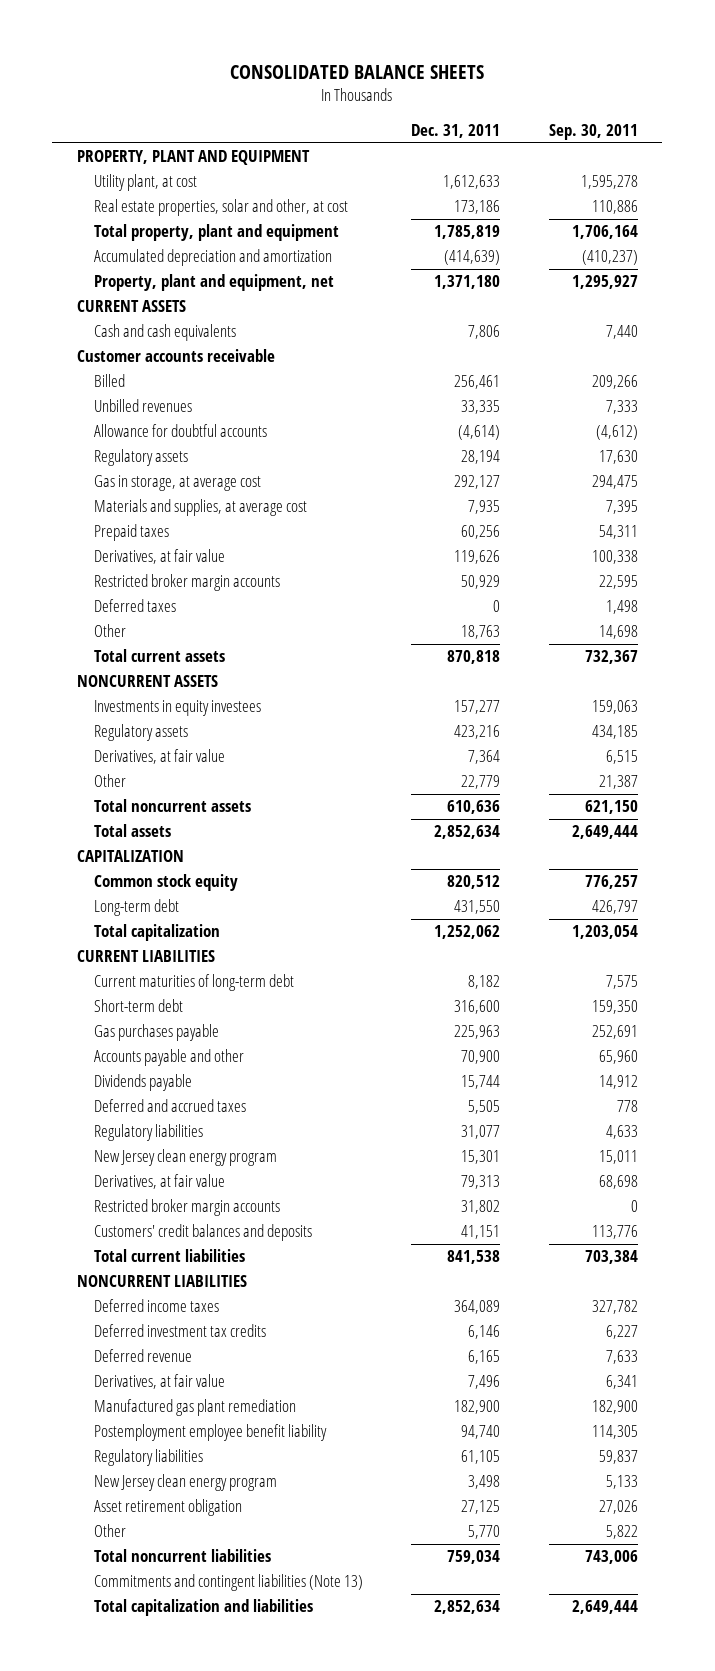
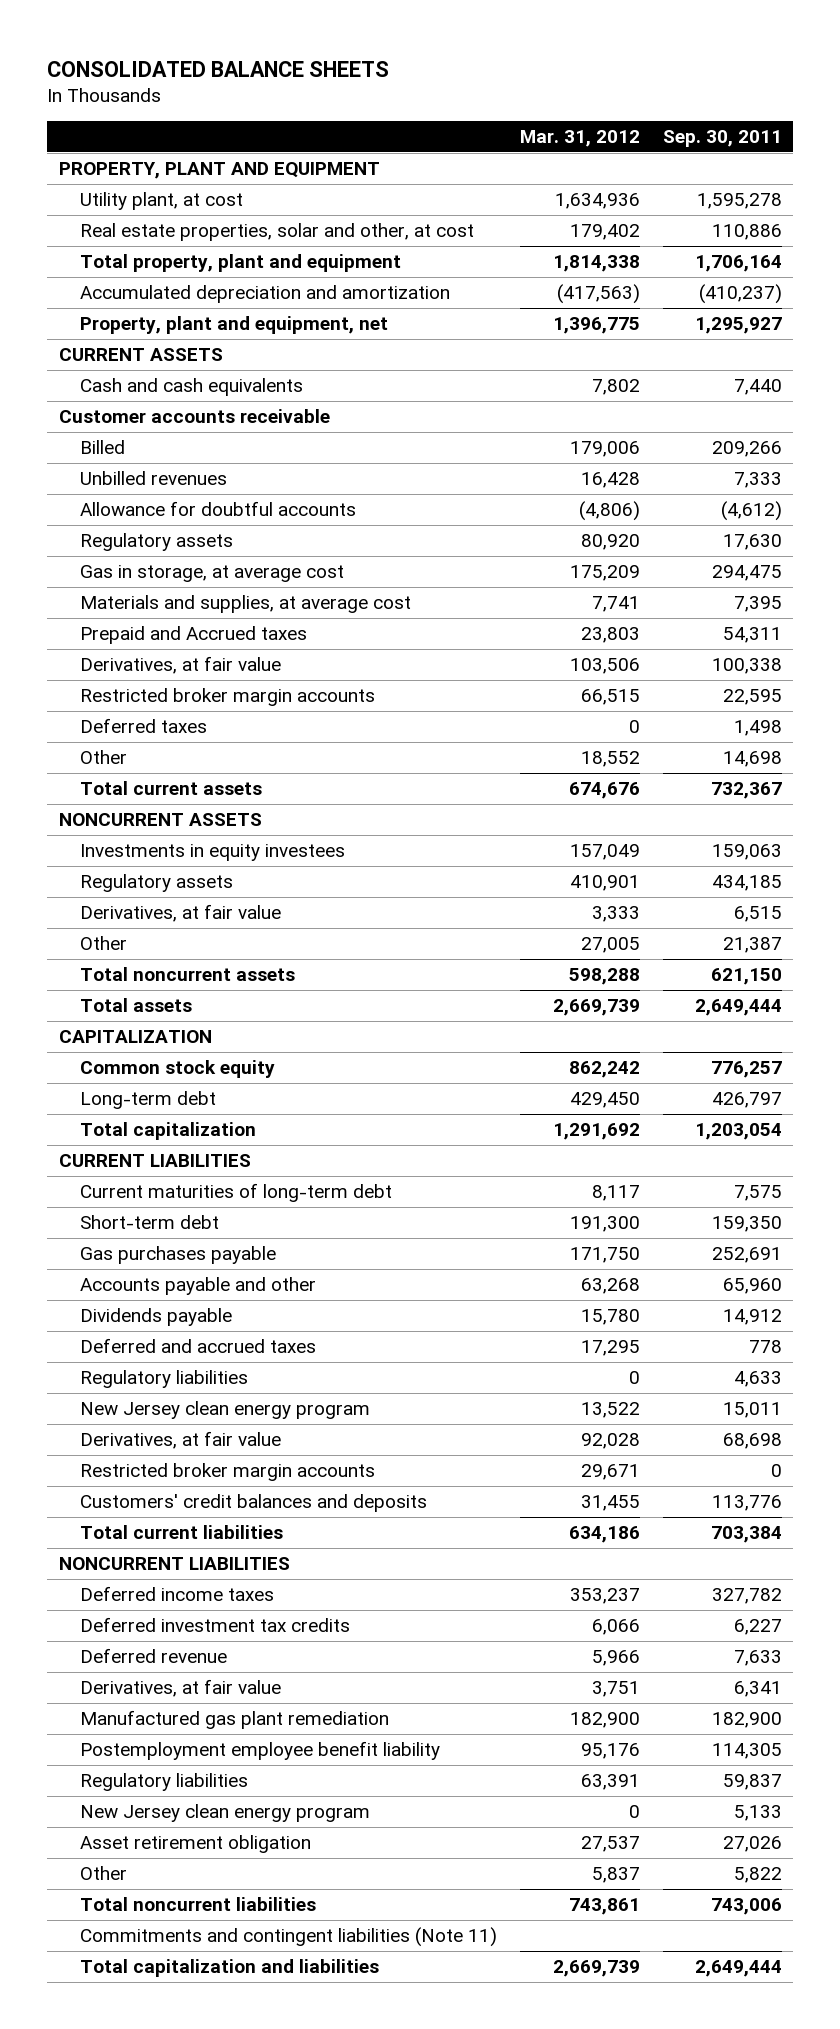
[411,124,501,139] Dec. 31, 2011 -> none
none -> [519,129,640,147] Mar. 31, 2012
[93,524,169,542] Prepaid taxes -> [79,626,307,645] Prepaid and Accrued taxes
[93,1574,363,1592] Commitments and contingent liabilities (Note 13) -> [79,1927,497,1948] Commitments and contingent liabilities (Note 11)

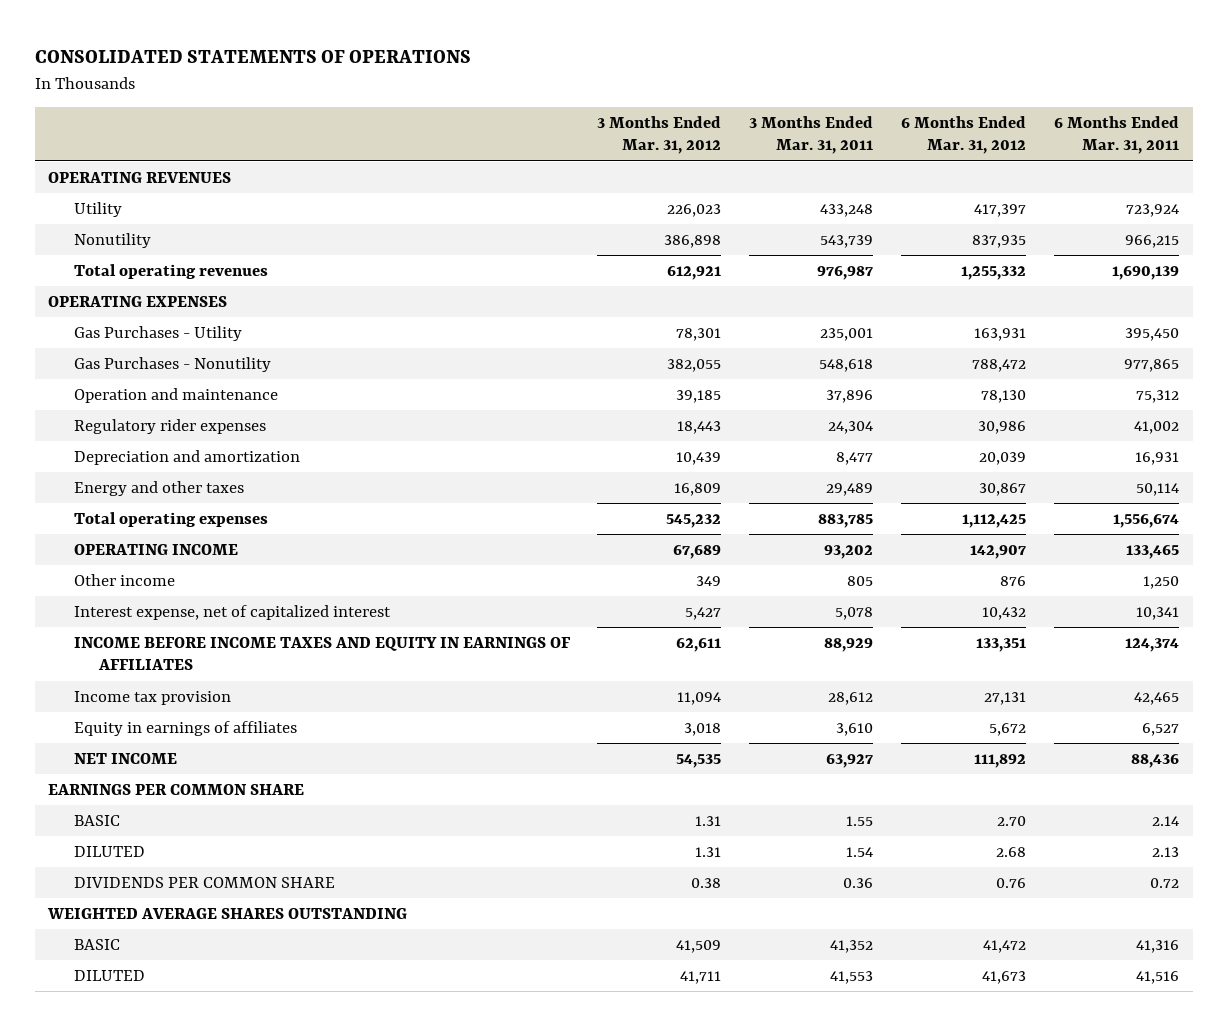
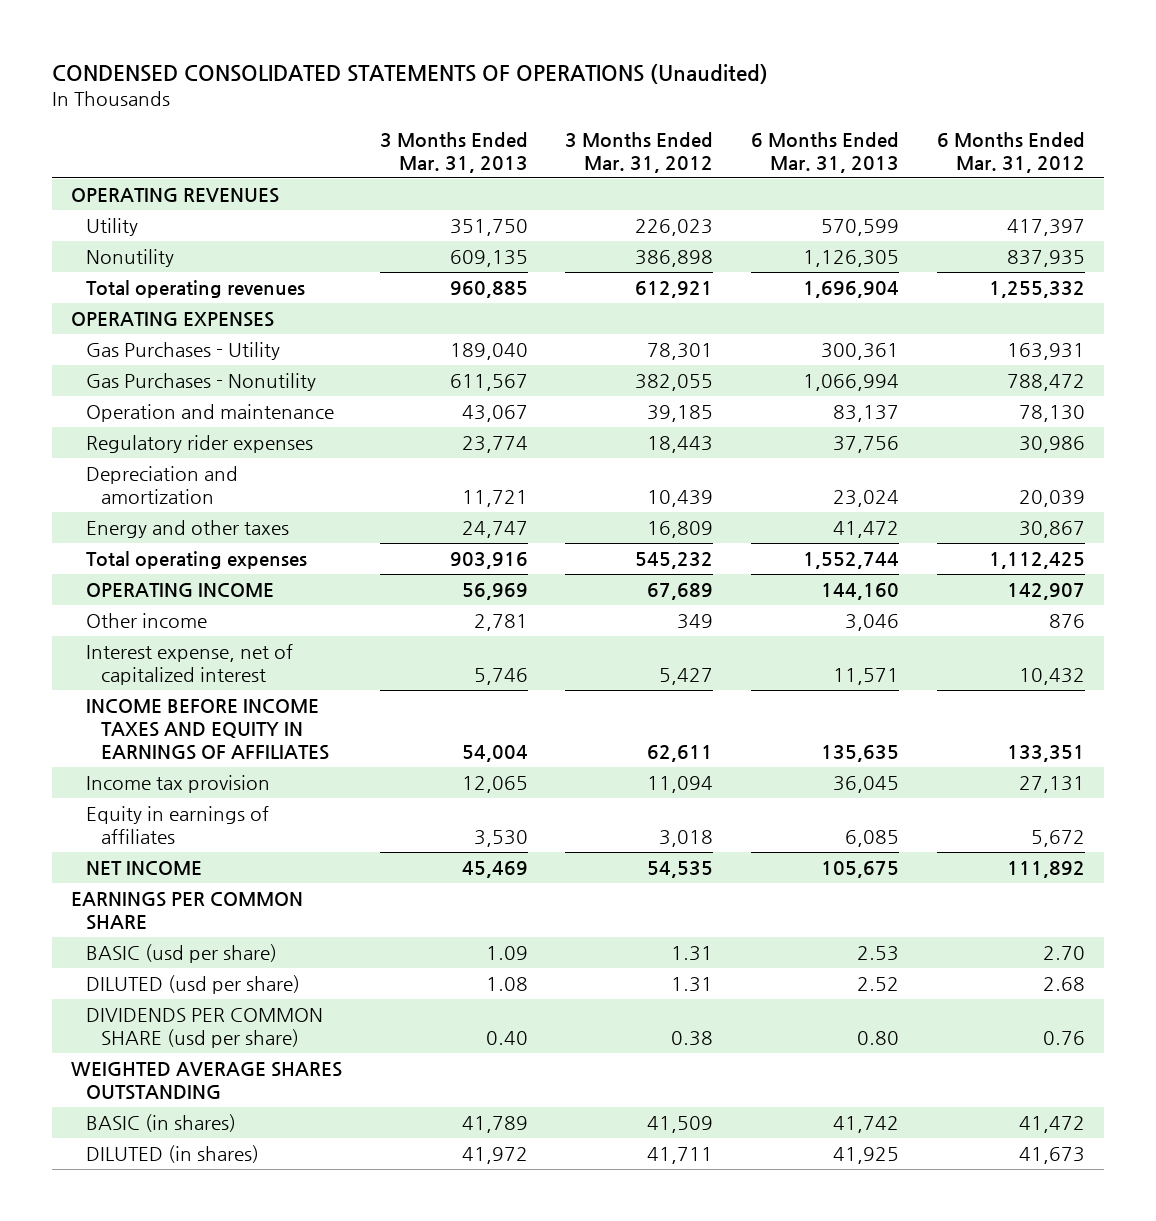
[34,50,471,64] CONSOLIDATED STATEMENTS OF OPERATIONS -> [51,64,768,85] CONDENSED CONSOLIDATED STATEMENTS OF OPERATIONS (Unaudited)
[749,116,874,155] 3 Months Ended Mar. 31, 2011 -> none
[1054,116,1180,155] 6 Months Ended Mar. 31, 2011 -> none
none -> [379,131,528,173] 3 Months Ended Mar. 31, 2013
none -> [751,131,900,173] 6 Months Ended Mar. 31, 2013
[73,815,120,827] BASIC -> [85,944,277,964] BASIC (usd per share)
[73,846,145,858] DILUTED -> [85,975,300,995] DILUTED (usd per share)
[73,877,335,889] DIVIDENDS PER COMMON SHARE -> [85,1008,323,1049] DIVIDENDS PER COMMON SHARE (usd per share)
[73,939,120,951] BASIC -> [85,1114,236,1133] BASIC (in shares)
[73,970,145,982] DILUTED -> [85,1145,259,1164] DILUTED (in shares)

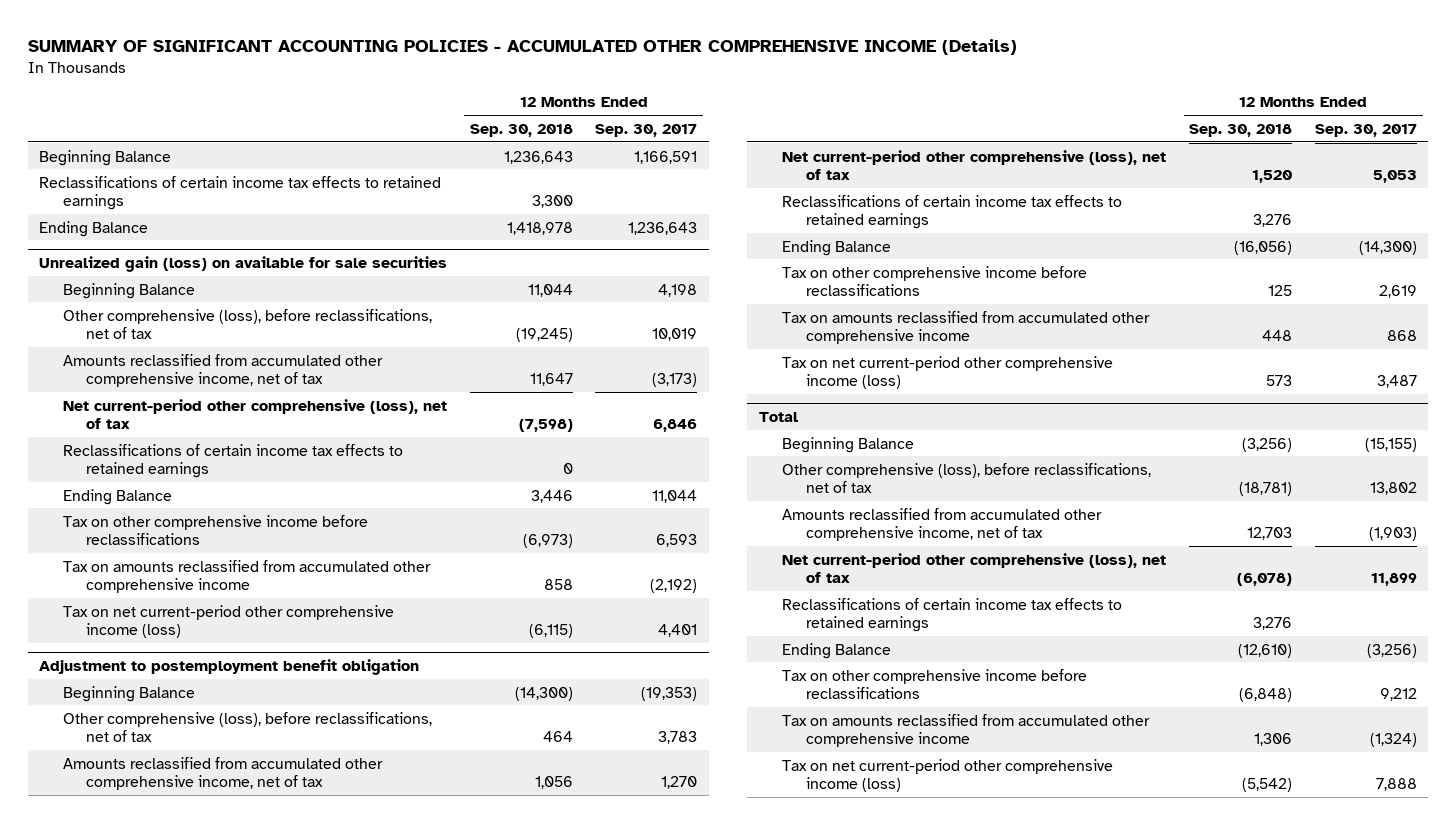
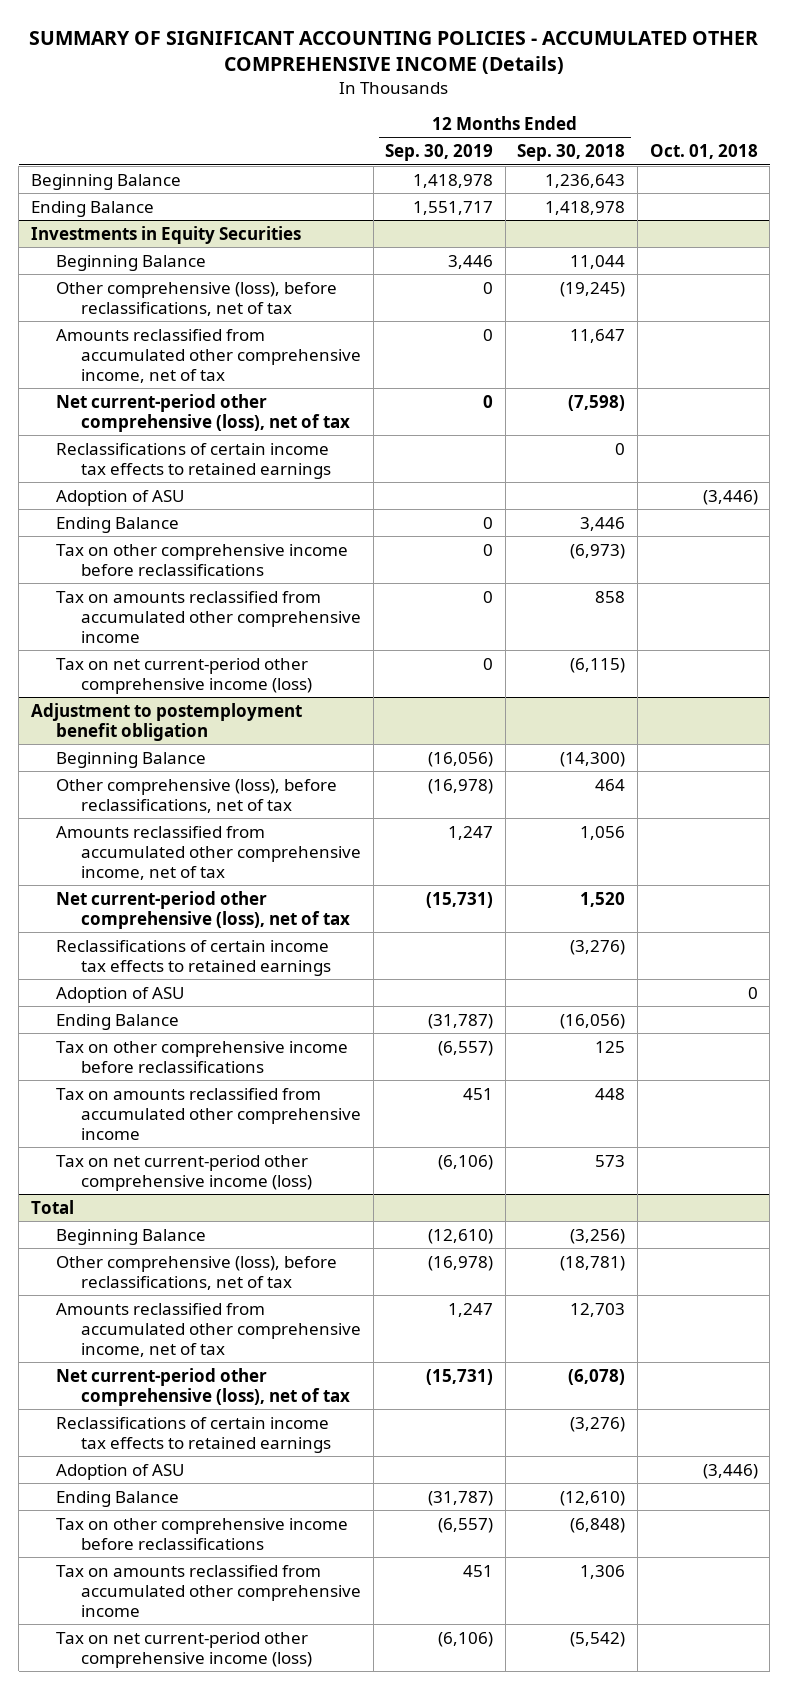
[595,123,698,137] Sep. 30, 2017 -> none
none -> [385,144,494,162] Sep. 30, 2019
none -> [649,144,758,160] Oct. 01, 2018
[39,175,442,211] Reclassifications of certain income tax effects to retained earnings -> none
[39,255,448,272] Unrealized gain (loss) on available for sale securities -> none
none -> [30,225,301,244] Investments in Equity Securities
none -> [55,489,184,506] Adoption of ASU
[1253,214,1293,228] 3,276 -> [570,939,626,955] (3,276)
none -> [55,986,184,1003] Adoption of ASU
[1253,617,1293,631] 3,276 -> [570,1416,626,1432] (3,276)
none -> [55,1463,184,1480] Adoption of ASU

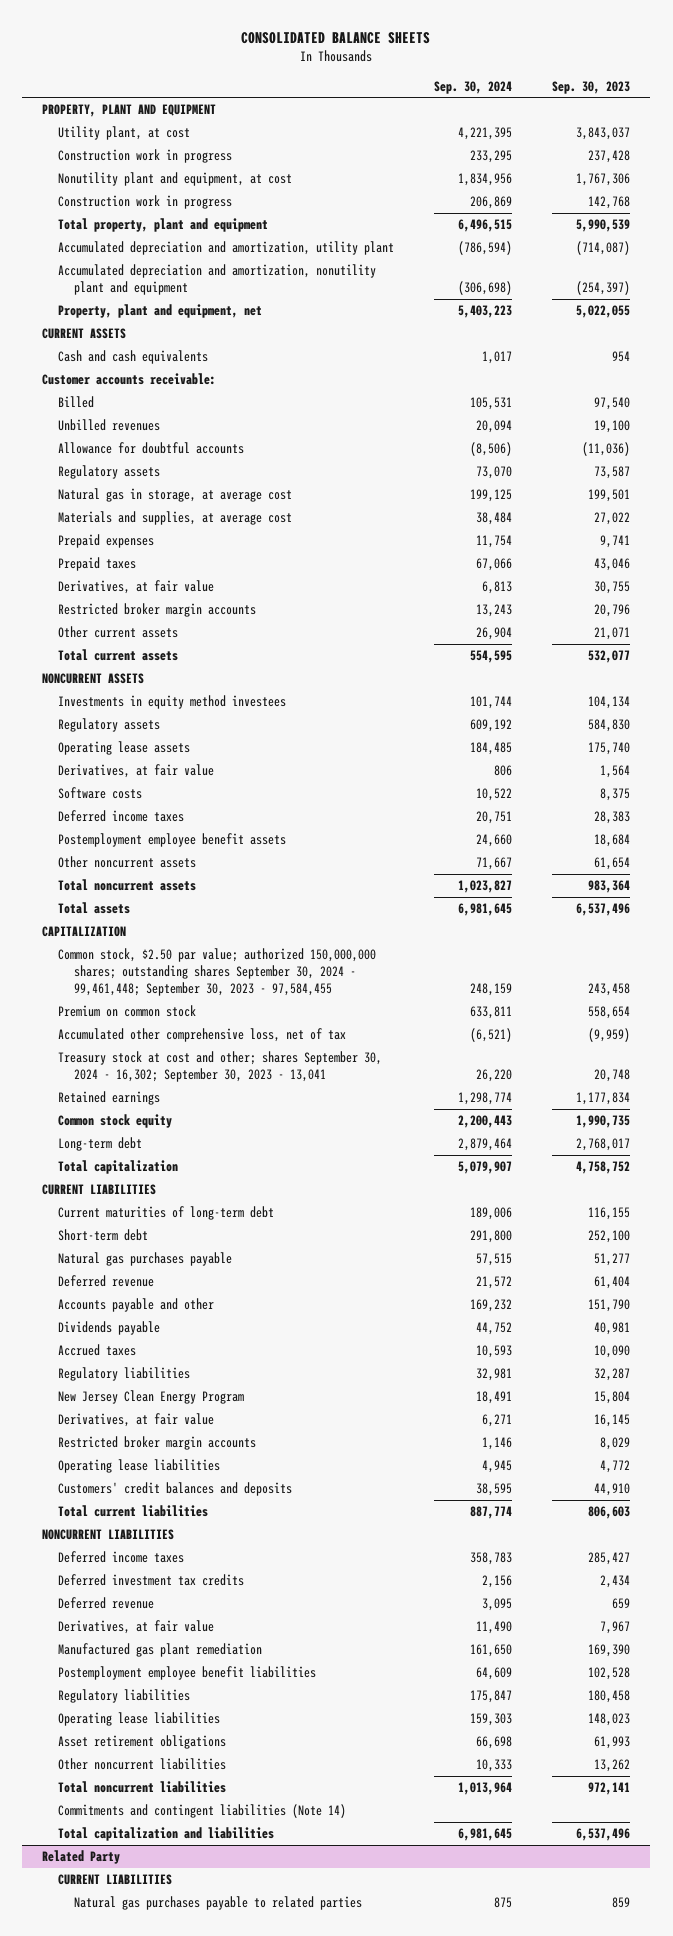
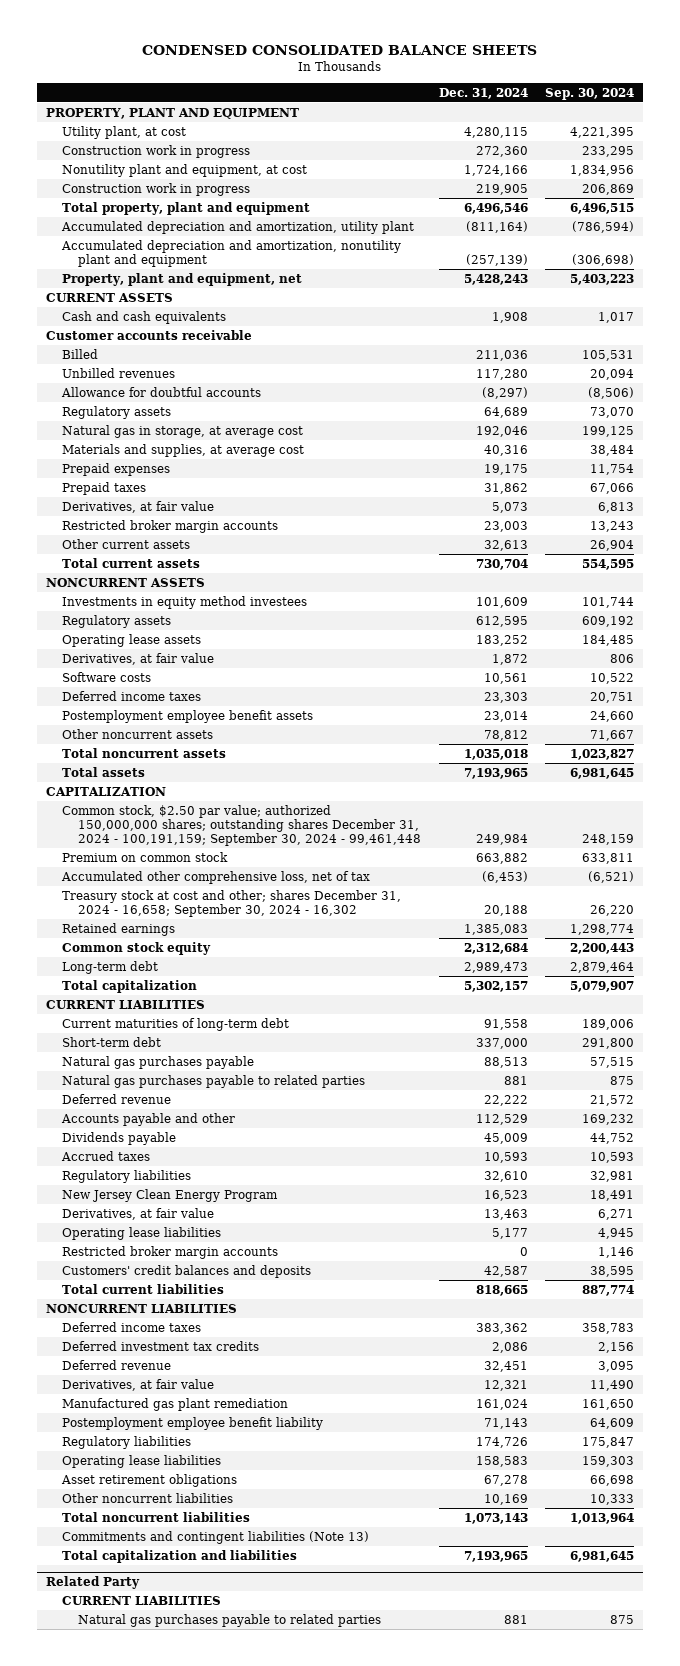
[241,32,431,45] CONSOLIDATED BALANCE SHEETS -> [142,45,538,56] CONDENSED CONSOLIDATED BALANCE SHEETS
[552,80,631,94] Sep. 30, 2023 -> none
none -> [438,87,528,99] Dec. 31, 2024
[42,373,217,386] Customer accounts receivable: -> [45,329,252,340] Customer accounts receivable
[57,948,376,996] Common stock, $2.50 par value; authorized 150,000,000 shares; outstanding shares September 30, 2024 - 99,461,448; September 30, 2023 - 97,584,455 -> [61,804,421,847] Common stock, $2.50 par value; authorized 150,000,000 shares; outstanding shares December 31, 2024 - 100,191,159; September 30, 2024 - 99,461,448
[57,1051,382,1083] Treasury stock at cost and other; shares September 30, 2024 - 16,302; September 30, 2023 - 13,041 -> [61,889,401,917] Treasury stock at cost and other; shares December 31, 2024 - 16,658; September 30, 2024 - 16,302
none -> [61,1074,365,1088] Natural gas purchases payable to related parties
[57,1436,256,1451] Restricted broker margin accounts -> [61,1245,278,1259] Restricted broker margin accounts
[57,1666,316,1681] Postemployment employee benefit liabilities -> [61,1416,323,1430] Postemployment employee benefit liability
[57,1804,346,1819] Commitments and contingent liabilities (Note 14) -> [61,1530,369,1544] Commitments and contingent liabilities (Note 13)

